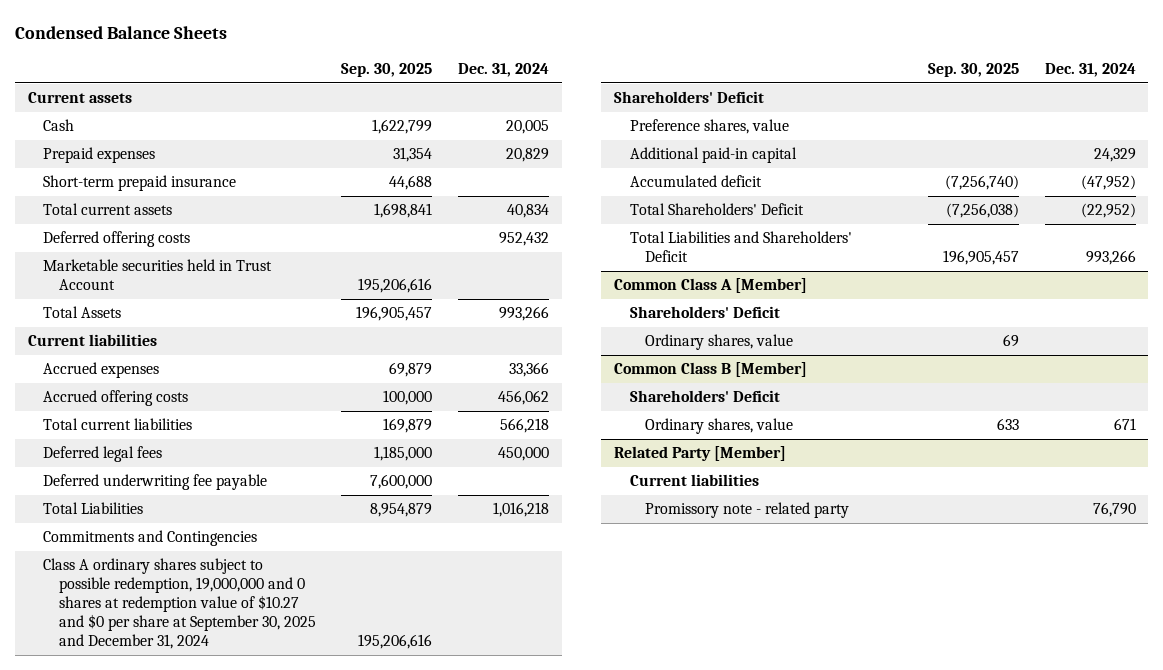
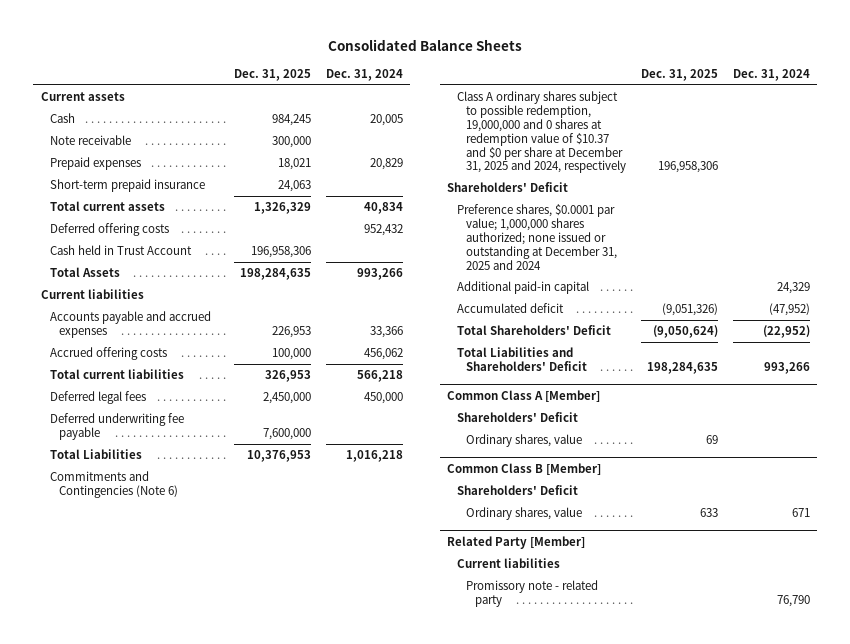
[14,26,227,40] Condensed Balance Sheets -> [328,39,523,52] Consolidated Balance Sheets
[341,63,433,78] Sep. 30, 2025 -> none
none -> [233,69,311,82] Dec. 31, 2025
none -> [49,135,131,146] Note receivable
[43,259,273,291] Marketable securities held in Trust Account -> [49,245,192,256] Cash held in Trust Account
[43,362,160,379] Accrued expenses -> [49,311,211,338] Accounts payable and accrued expenses
[43,530,258,547] Commitments and Contingencies -> [49,471,178,498] Commitments and Contingencies (Note 6)
[43,558,316,650] Class A ordinary shares subject to possible redemption, 19,000,000 and 0 shares at redemption value of $10.27 and $0 per share at September 30, 2025 and December 31, 2024 -> [456,91,626,174] Class A ordinary shares subject to possible redemption, 19,000,000 and 0 shares at redemption value of $10.37 and $0 per share at December 31, 2025 and 2024, respectively
[629,119,789,135] Preference shares, value -> [456,204,617,270] Preference shares, $0.0001 par value; 1,000,000 shares authorized; none issued or outstanding at December 31, 2025 and 2024

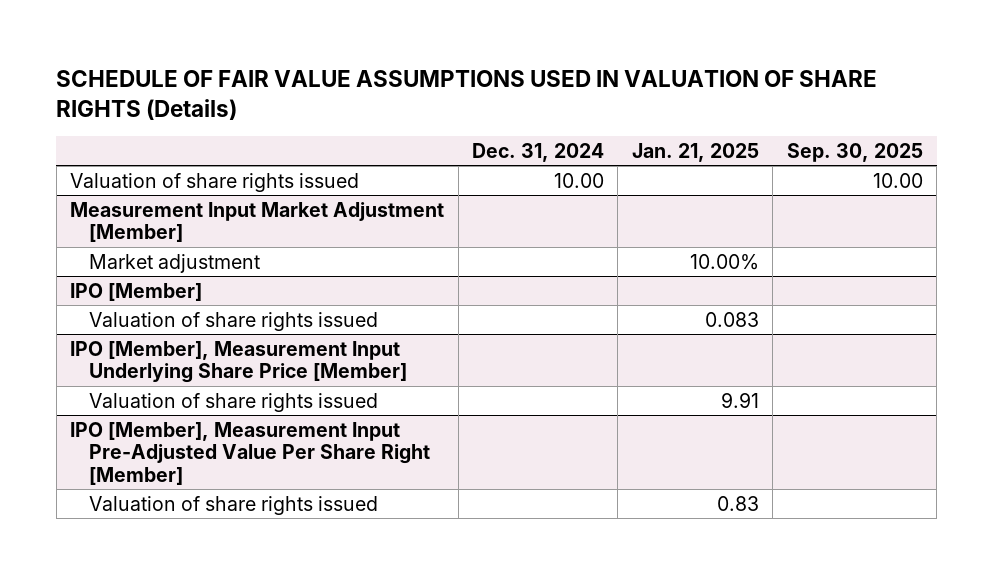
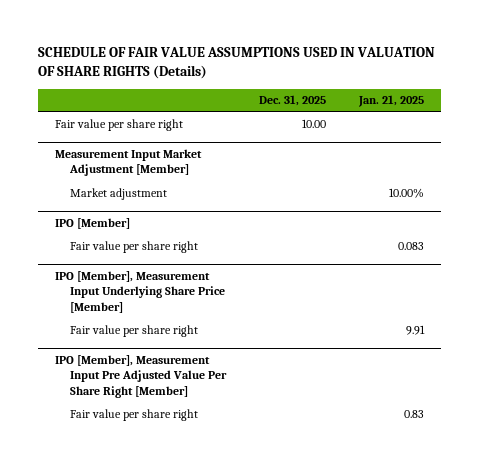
[472,142,605,162] Dec. 31, 2024 -> none
[786,142,923,162] Sep. 30, 2025 -> none
none -> [259,95,327,107] Dec. 31, 2025
[70,172,360,192] Valuation of share rights issued -> [54,118,183,131] Fair value per share right
[89,311,379,331] Valuation of share rights issued -> [70,240,199,253] Fair value per share right
[89,392,379,412] Valuation of share rights issued -> [70,324,199,337] Fair value per share right
[70,421,431,485] IPO [Member], Measurement Input Pre-Adjusted Value Per Share Right [Member] -> [54,355,228,398] IPO [Member], Measurement Input Pre Adjusted Value Per Share Right [Member]
[89,495,379,515] Valuation of share rights issued -> [70,408,199,421] Fair value per share right

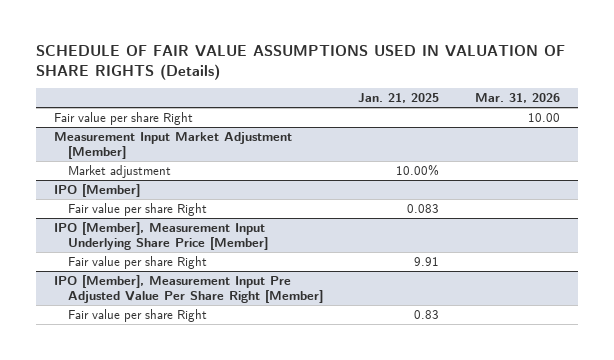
[259,95,327,107] Dec. 31, 2025 -> none
none -> [475,93,561,104] Mar. 31, 2026
[54,118,183,131] Fair value per share right -> [54,111,194,125] Fair value per share Right
[70,240,199,253] Fair value per share right -> [67,202,207,216] Fair value per share Right
[70,324,199,337] Fair value per share right -> [67,255,207,269] Fair value per share Right
[70,408,199,421] Fair value per share right -> [67,308,207,322] Fair value per share Right

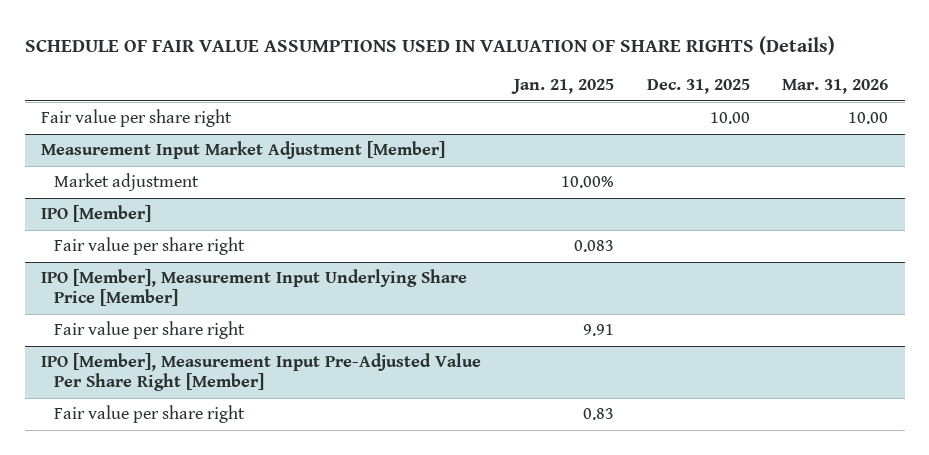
none -> [646,79,750,95] Dec. 31, 2025
[54,111,194,125] Fair value per share Right -> [40,109,232,128] Fair value per share right
[67,202,207,216] Fair value per share Right -> [54,237,246,256] Fair value per share right
[67,255,207,269] Fair value per share Right -> [54,321,246,340] Fair value per share right
[54,274,323,303] IPO [Member], Measurement Input Pre Adjusted Value Per Share Right [Member] -> [40,353,481,392] IPO [Member], Measurement Input Pre-Adjusted Value Per Share Right [Member]
[67,308,207,322] Fair value per share Right -> [54,405,246,424] Fair value per share right

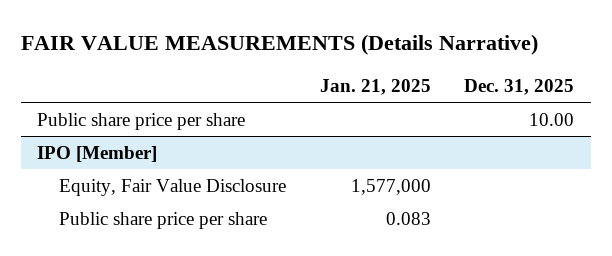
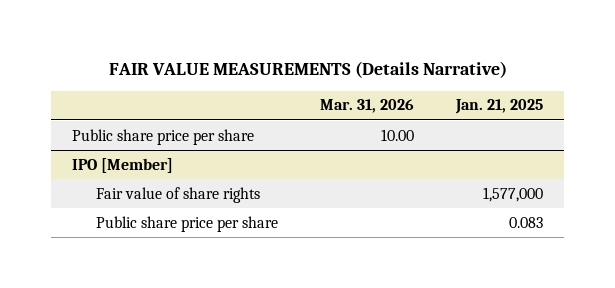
[464,78,575,95] Dec. 31, 2025 -> none
none -> [319,99,414,114] Mar. 31, 2026
[59,178,287,196] Equity, Fair Value Disclosure -> [95,186,260,203] Fair value of share rights

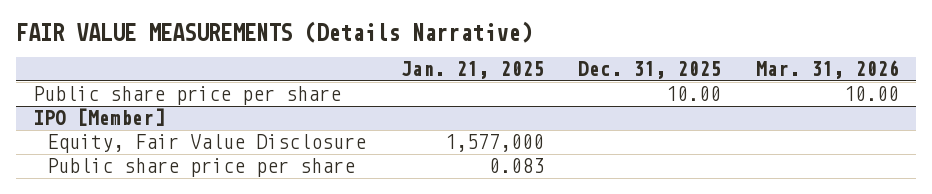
none -> [578,61,722,80] Dec. 31, 2025
[95,186,260,203] Fair value of share rights -> [47,134,367,154] Equity, Fair Value Disclosure

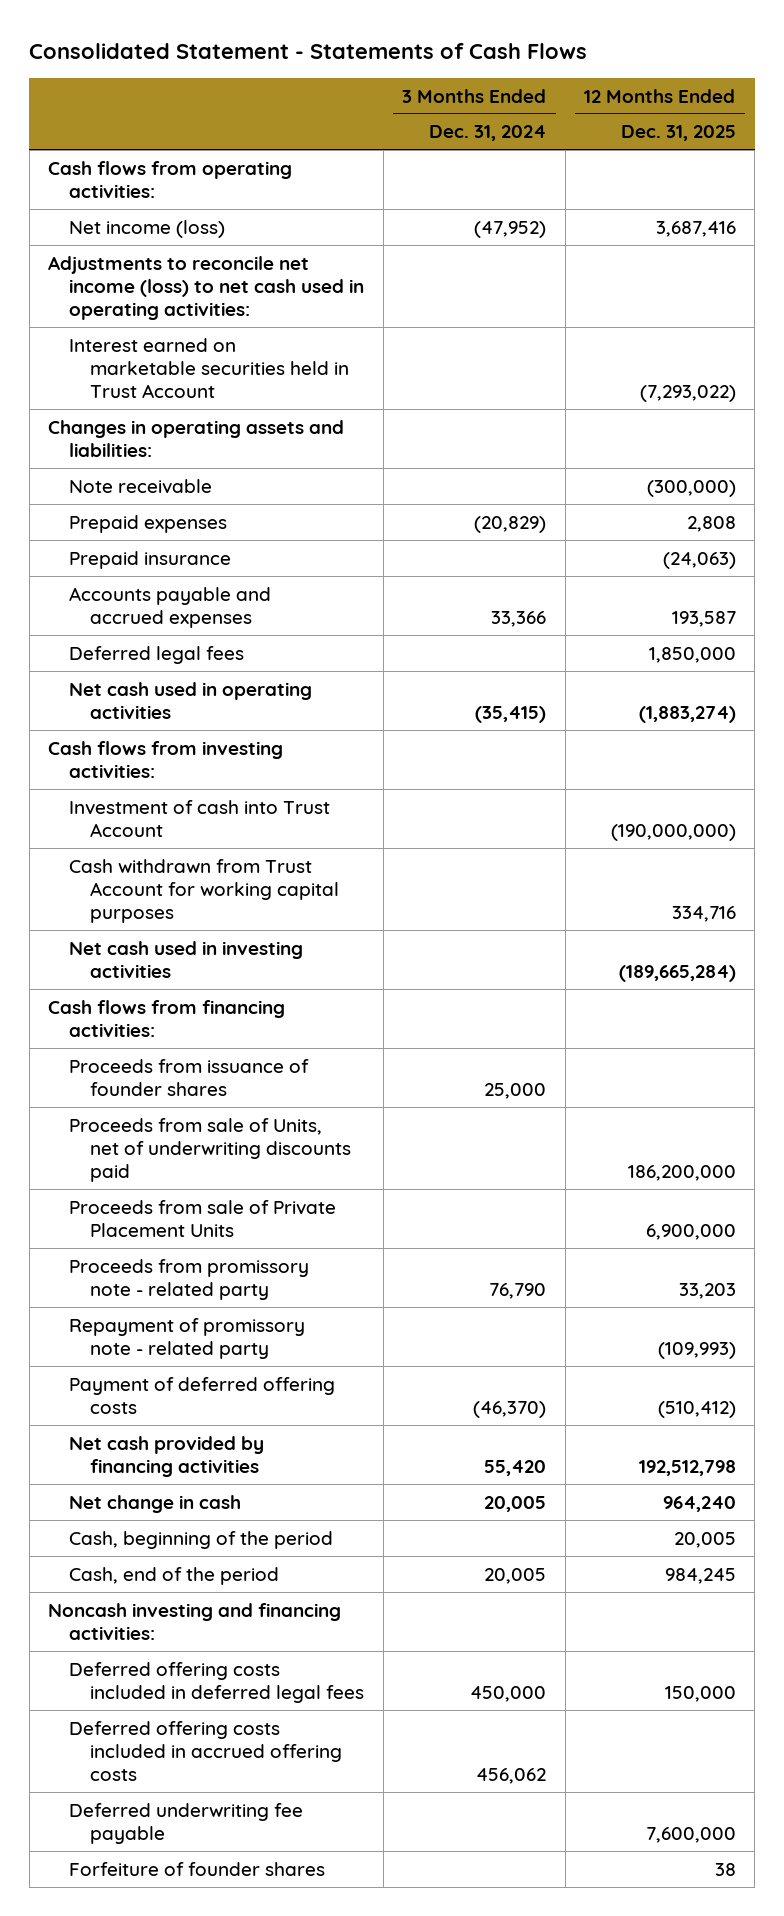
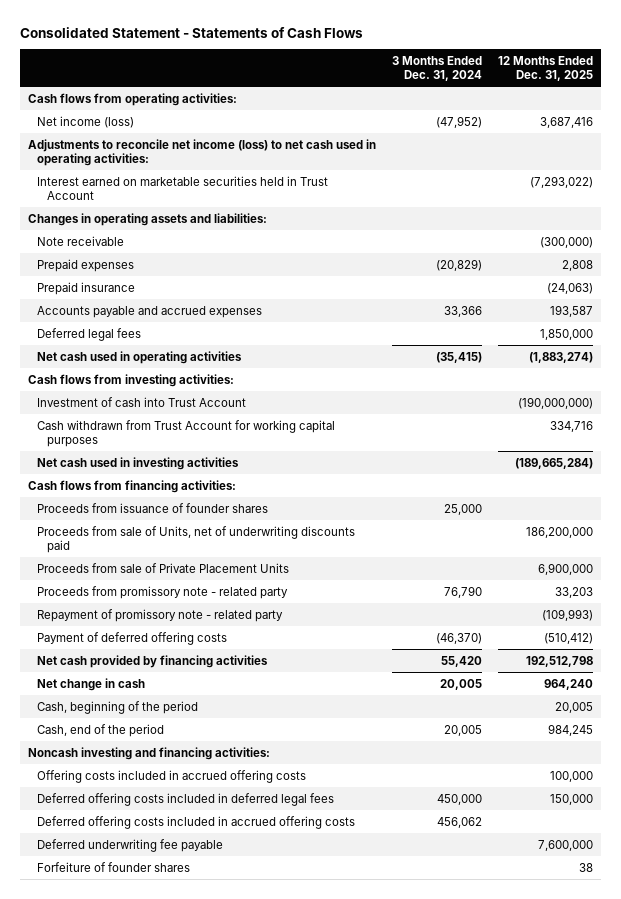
none -> [37,769,307,783] Offering costs included in accrued offering costs

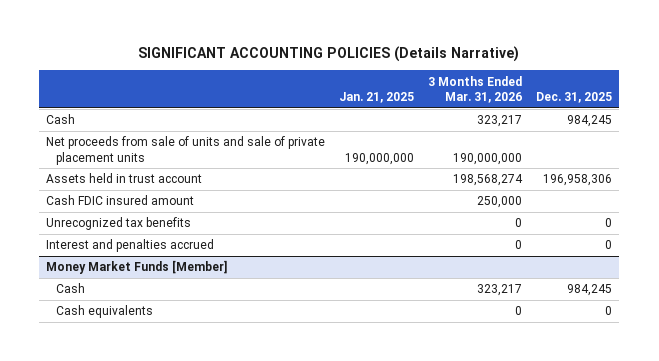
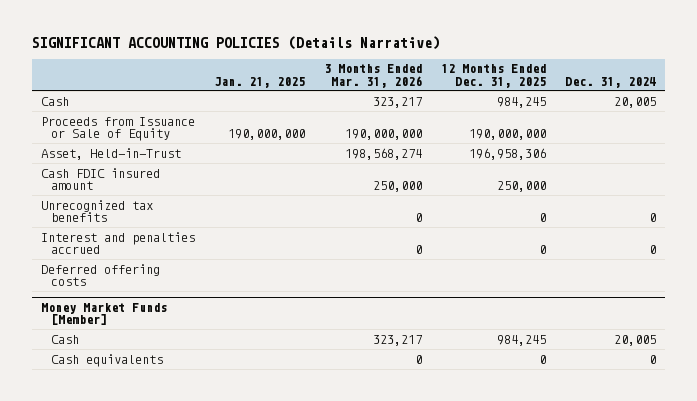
[536,92,613,104] Dec. 31, 2025 -> none
none -> [440,64,546,88] 12 Months Ended Dec. 31, 2025
none -> [564,76,656,88] Dec. 31, 2024
[46,136,326,165] Net proceeds from sale of units and sale of private placement units -> [41,116,196,141] Proceeds from Issuance or Sale of Equity
[46,173,203,184] Assets held in trust account -> [41,147,182,160] Asset, Held-in-Trust
none -> [41,263,161,286] Deferred offering costs

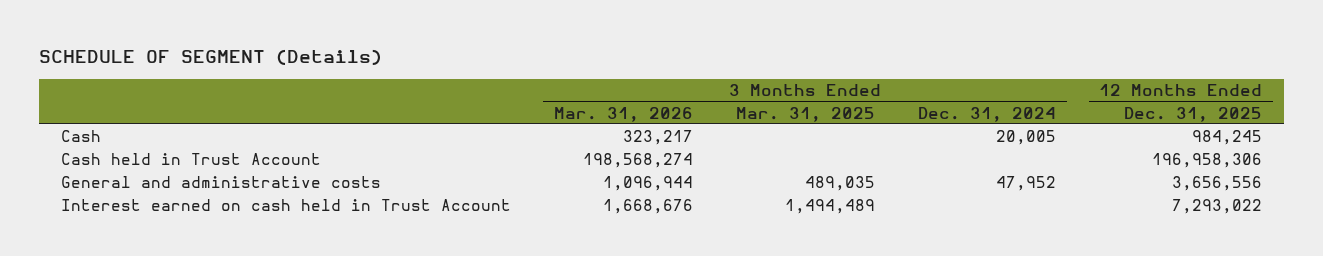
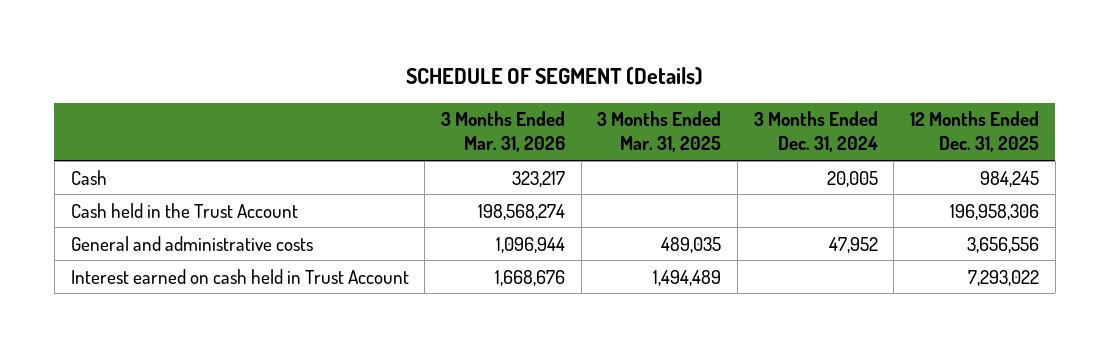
[60,153,321,166] Cash held in Trust Account -> [70,202,298,218] Cash held in the Trust Account

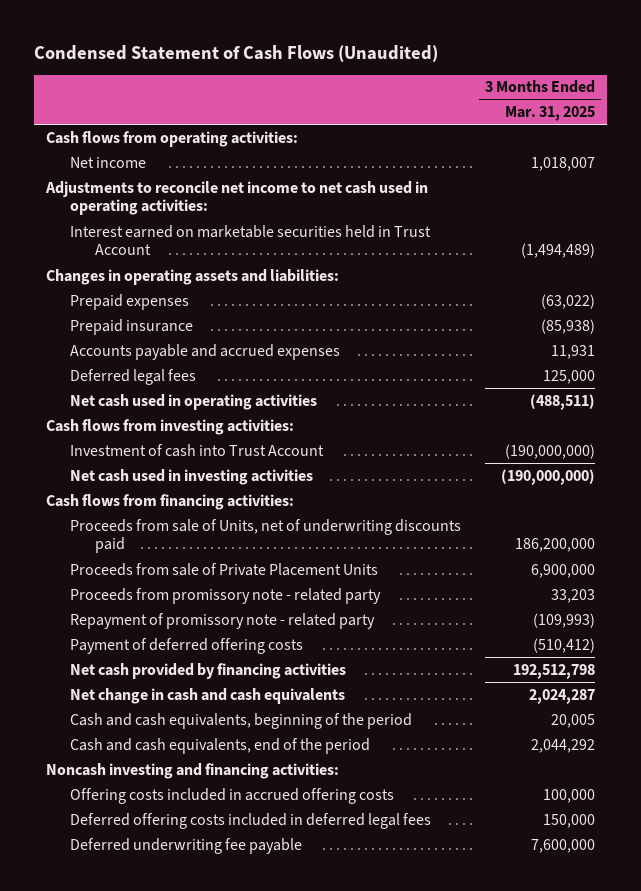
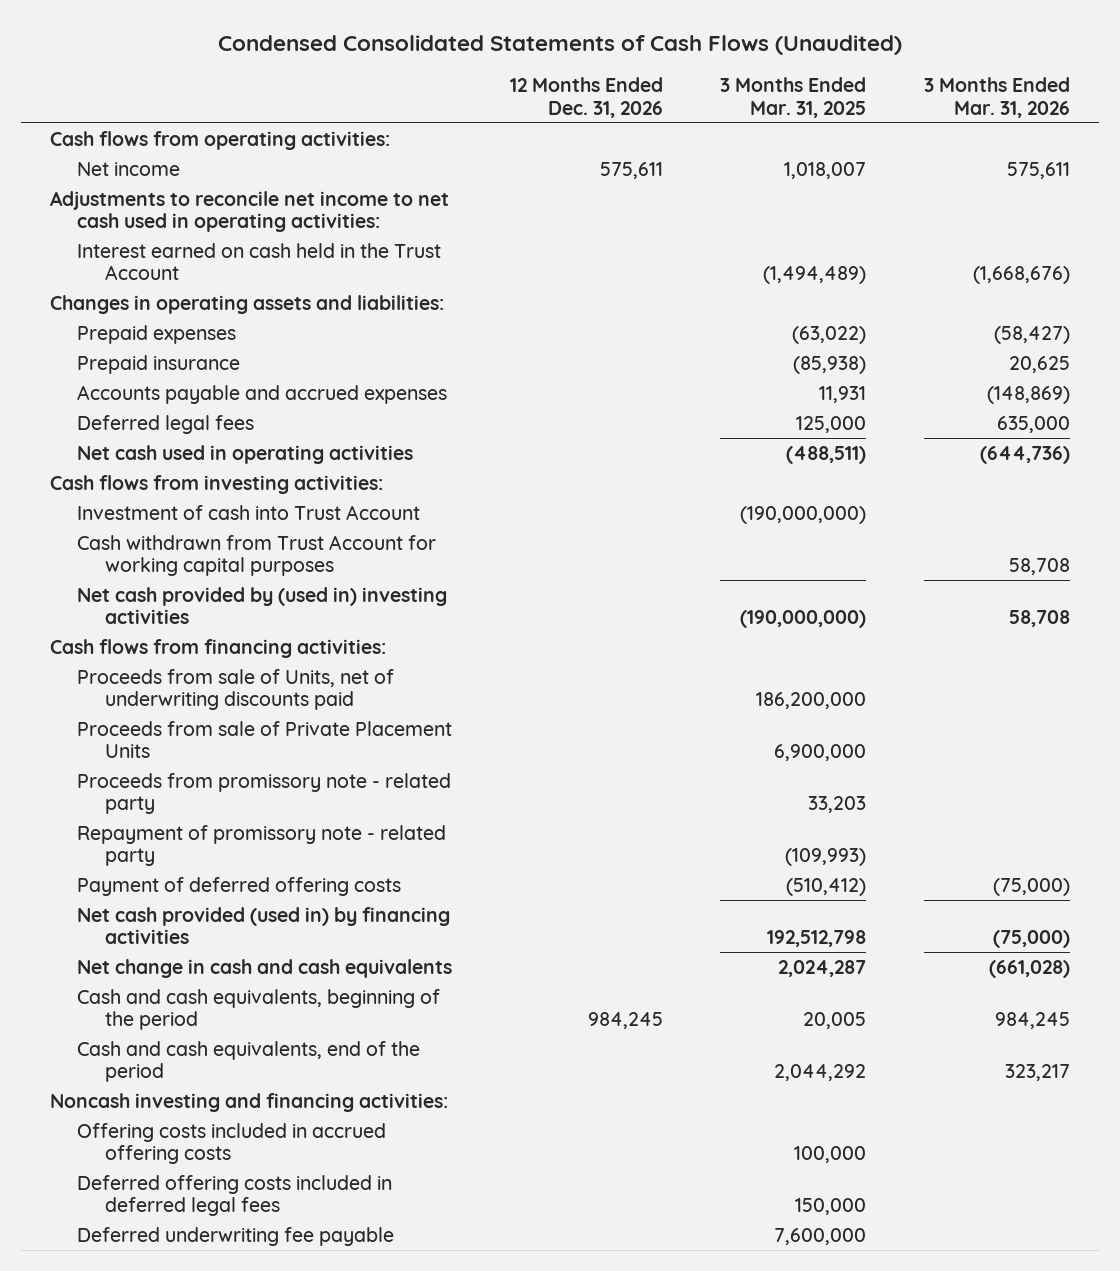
[33,44,438,62] Condensed Statement of Cash Flows (Unaudited) -> [217,34,902,55] Condensed Consolidated Statements of Cash Flows (Unaudited)
none -> [509,77,663,118] 12 Months Ended Dec. 31, 2026
none -> [924,77,1071,118] 3 Months Ended Mar. 31, 2026
[70,224,432,256] Interest earned on marketable securities held in Trust Account -> [77,242,442,281] Interest earned on cash held in the Trust Account
none -> [77,534,437,577] Cash withdrawn from Trust Account for working capital purposes
[70,468,314,485] Net cash used in investing activities -> [77,586,448,625] Net cash provided by (used in) investing activities
[70,662,347,679] Net cash provided by financing activities -> [77,906,451,945] Net cash provided (used in) by financing activities

